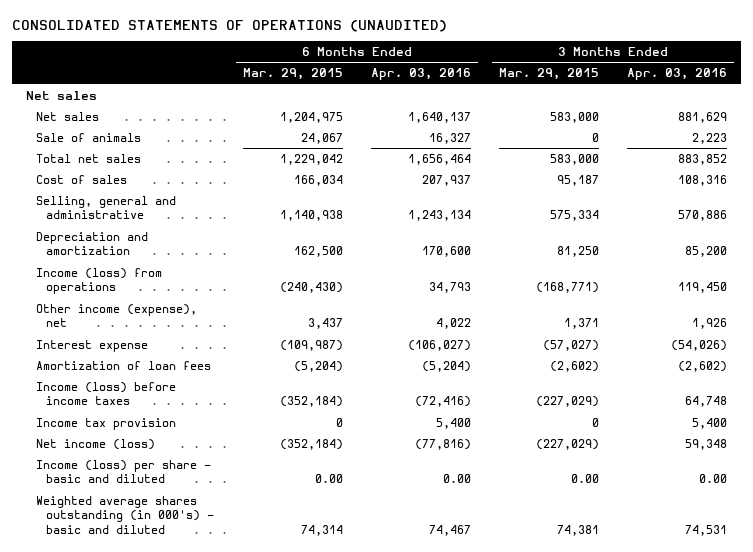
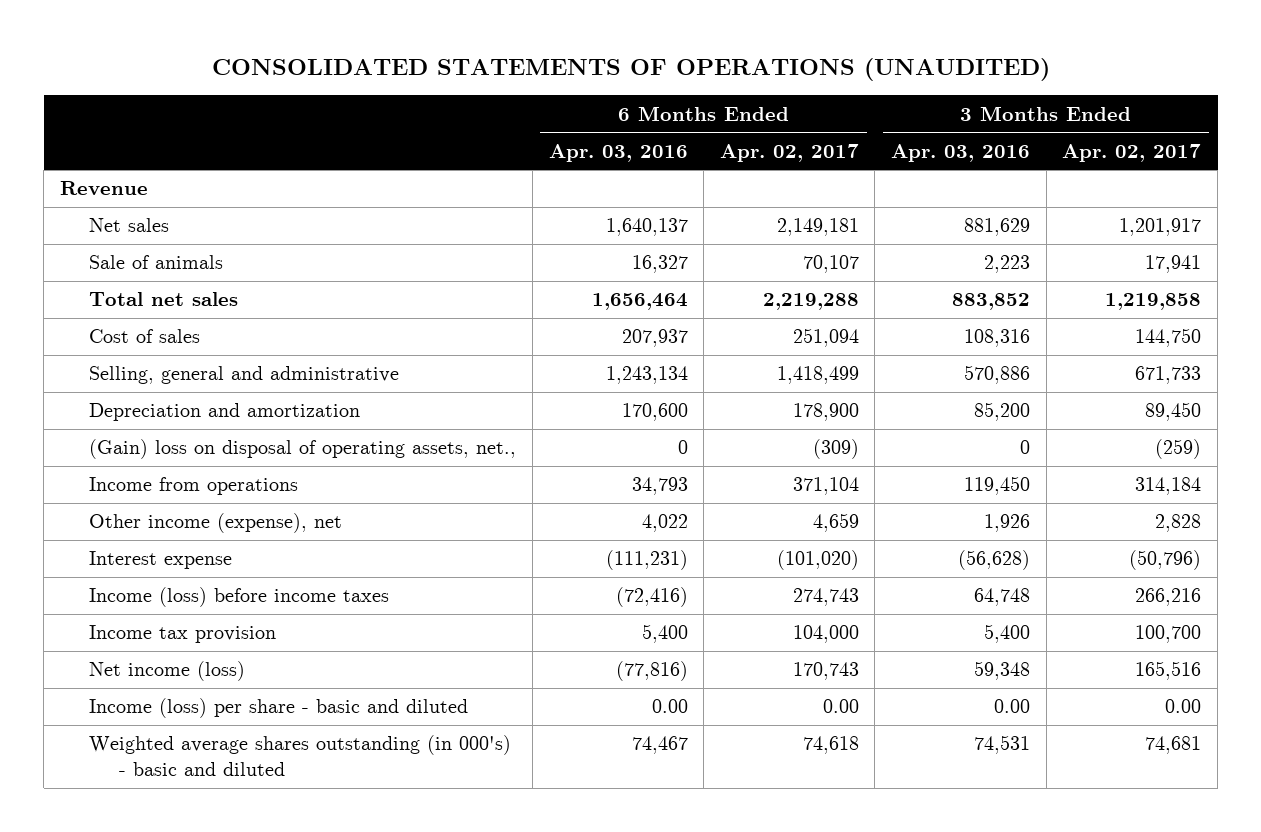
[242,68,343,81] Mar. 29, 2015 -> none
[498,68,599,81] Mar. 29, 2015 -> none
none -> [719,143,859,162] Apr. 02, 2017
none -> [1062,143,1202,162] Apr. 02, 2017
[26,90,98,100] Net sales -> none
none -> [59,181,148,196] Revenue
none -> [89,439,517,460] (Gain) loss on disposal of operating assets, net.,
[36,267,163,295] Income (loss) from operations -> [89,477,299,496] Income from operations
[36,360,212,370] Amortization of loan fees -> none
[407,339,471,351] (106,027) -> [605,550,688,571] (111,231)
[671,339,728,351] (54,026) -> [958,550,1031,571] (56,628)

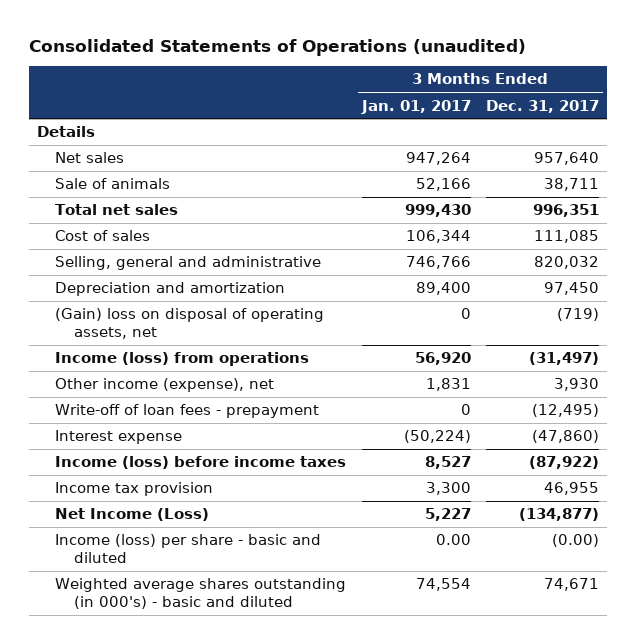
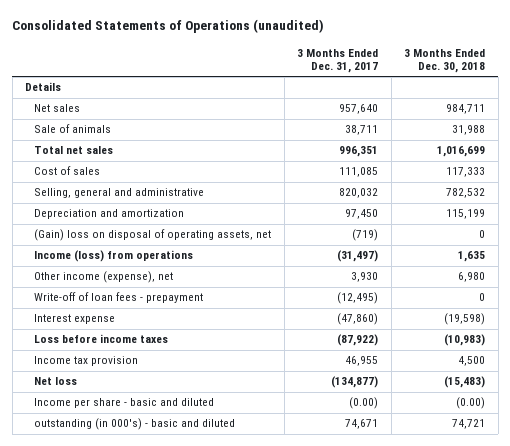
[360,99,471,114] Jan. 01, 2017 -> none
none -> [404,48,486,74] 3 Months Ended Dec. 30, 2018
[55,456,347,470] Income (loss) before income taxes -> [34,334,169,344] Loss before income taxes
[55,508,210,522] Net Income (Loss) -> [34,377,78,386] Net loss
[55,534,322,564] Income (loss) per share - basic and diluted -> [34,398,215,409] Income per share - basic and diluted
[55,578,347,610] Weighted average shares outstanding (in 000's) - basic and diluted -> [34,418,236,431] outstanding (in 000's) - basic and diluted

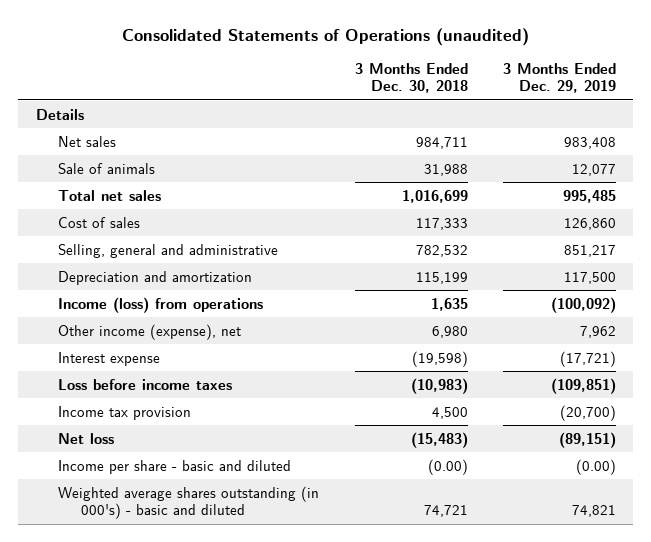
[297,48,379,74] 3 Months Ended Dec. 31, 2017 -> none
none -> [502,62,616,94] 3 Months Ended Dec. 29, 2019
[34,229,272,242] (Gain) loss on disposal of operating assets, net -> none
[34,292,204,304] Write-off of loan fees - prepayment -> none
[34,418,236,431] outstanding (in 000's) - basic and diluted -> [58,485,320,520] Weighted average shares outstanding (in 000's) - basic and diluted

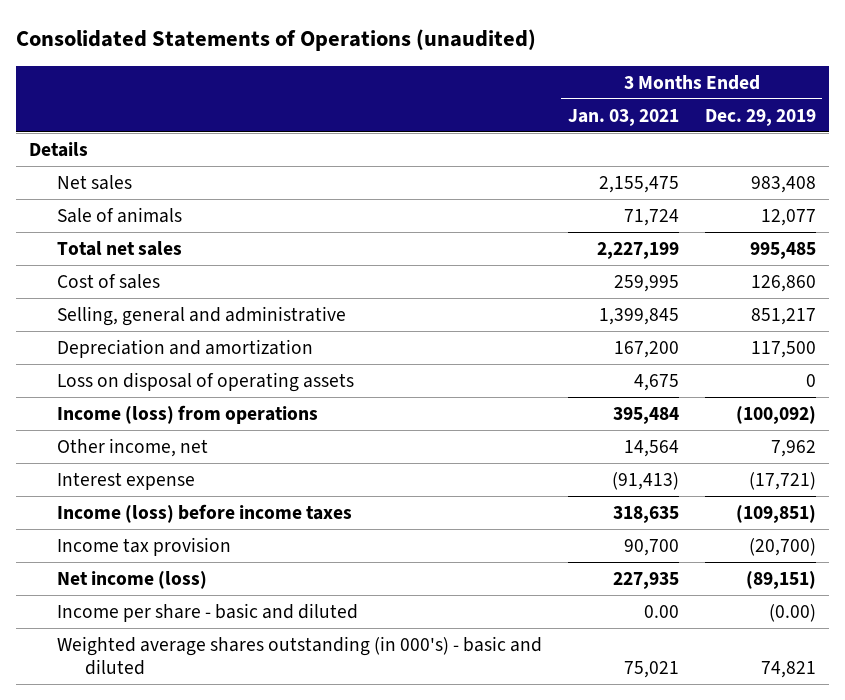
[354,62,468,94] 3 Months Ended Dec. 30, 2018 -> none
none -> [567,108,679,126] Jan. 03, 2021
none -> [56,371,354,392] Loss on disposal of operating assets
[58,323,242,340] Other income (expense), net -> [56,437,208,457] Other income, net
[58,378,233,390] Loss before income taxes -> [56,503,352,523] Income (loss) before income taxes
[58,432,115,444] Net loss -> [56,570,207,589] Net income (loss)

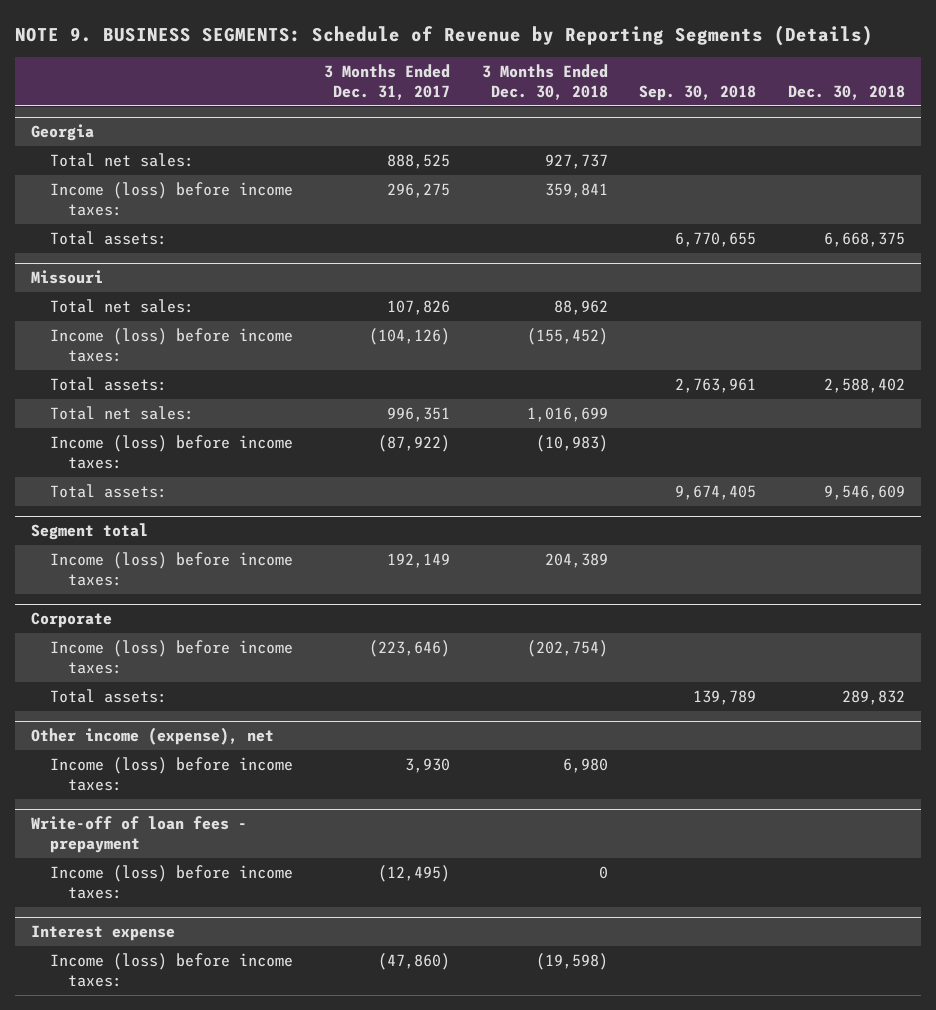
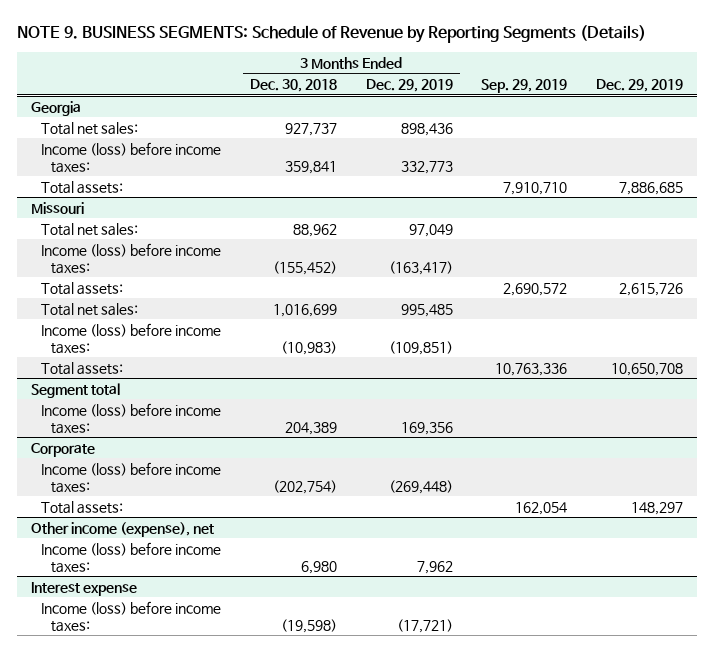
[324,63,451,101] 3 Months Ended Dec. 31, 2017 -> none
[639,85,757,102] Sep. 30, 2018 -> none
[787,85,905,101] Dec. 30, 2018 -> none
none -> [365,78,453,92] Dec. 29, 2019
none -> [481,78,568,93] Sep. 29, 2019
none -> [595,78,683,92] Dec. 29, 2019
[31,816,248,854] Write-off of loan fees - prepayment -> none
[49,865,293,900] Income (loss) before income taxes: -> none

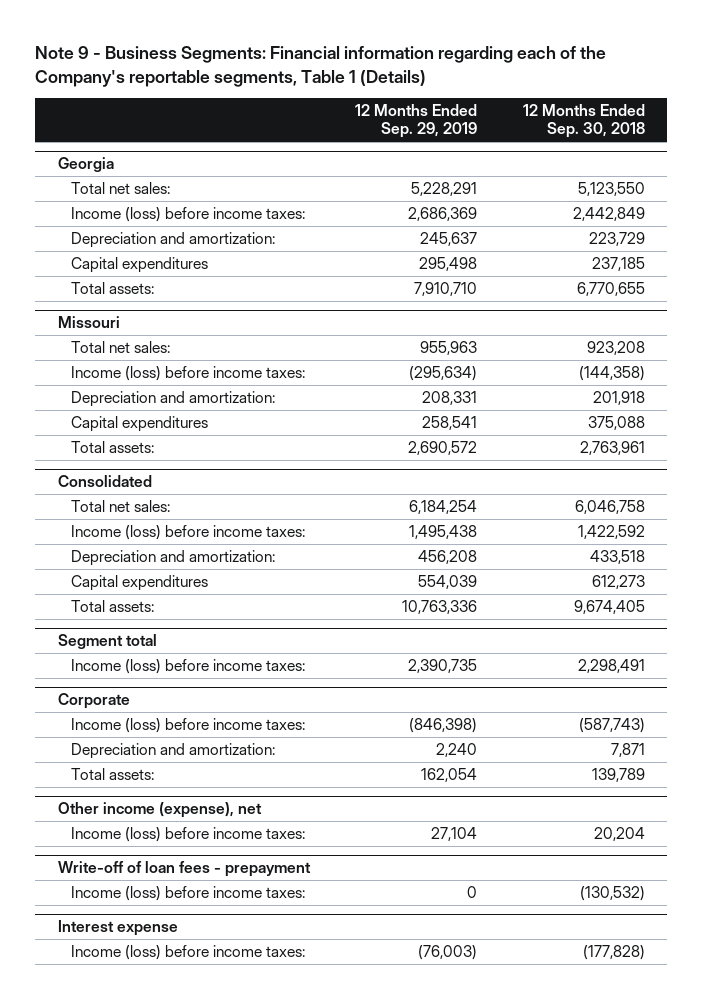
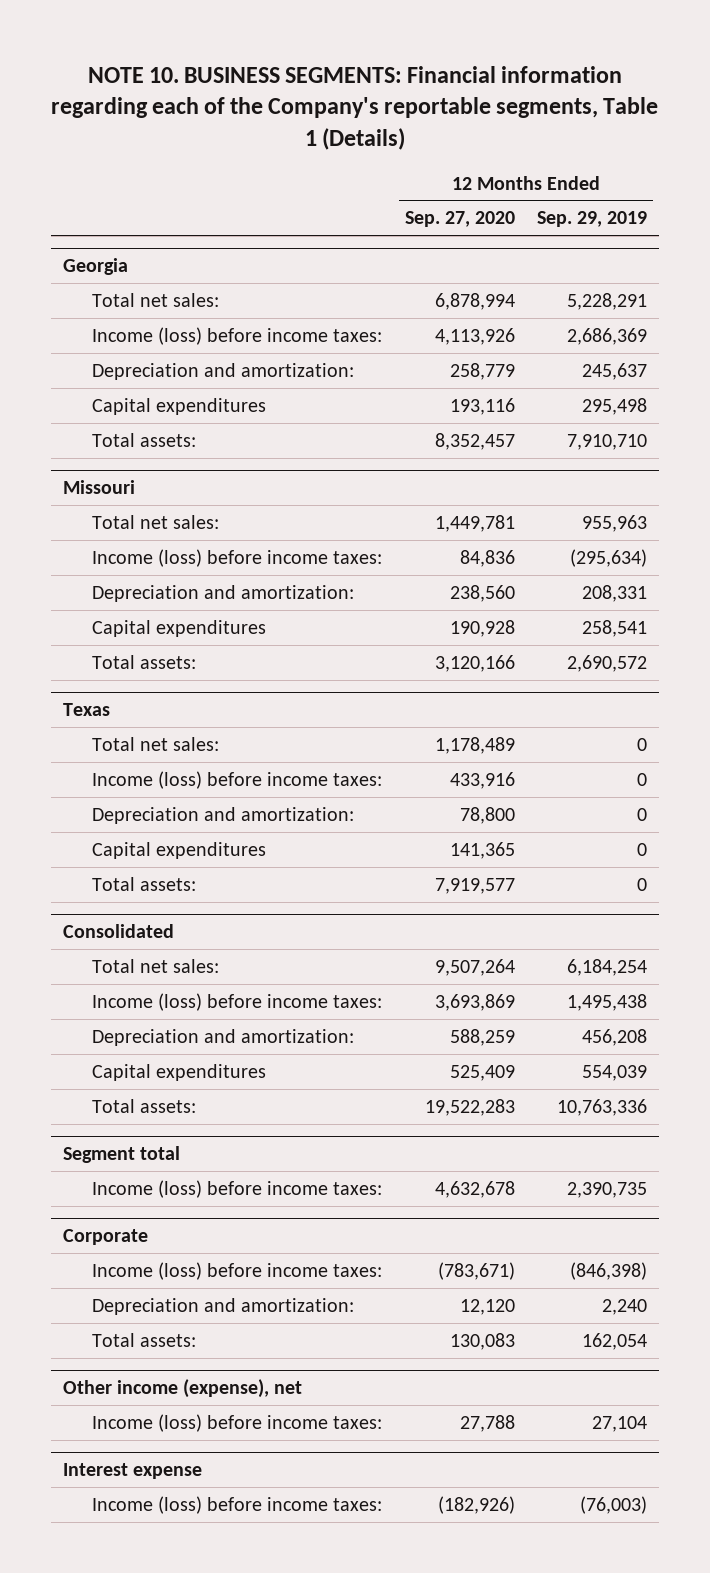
[35,45,607,87] Note 9 - Business Segments: Financial information regarding each of the Company's reportable segments, Table 1 (Details) -> [51,65,659,150] NOTE 10. BUSINESS SEGMENTS: Financial information regarding each of the Company's reportable segments, Table 1 (Details)
[522,104,645,139] 12 Months Ended Sep. 30, 2018 -> none
none -> [404,211,515,228] Sep. 27, 2020
none -> [62,703,110,717] Texas
none -> [91,736,219,751] Total net sales:
none -> [91,770,382,789] Income (loss) before income taxes:
none -> [91,806,354,824] Depreciation and amortization:
none -> [91,841,266,859] Capital expenditures
none -> [91,876,196,891] Total assets:
[57,861,311,878] Write-off of loan fees - prepayment -> none
[71,886,306,902] Income (loss) before income taxes: -> none

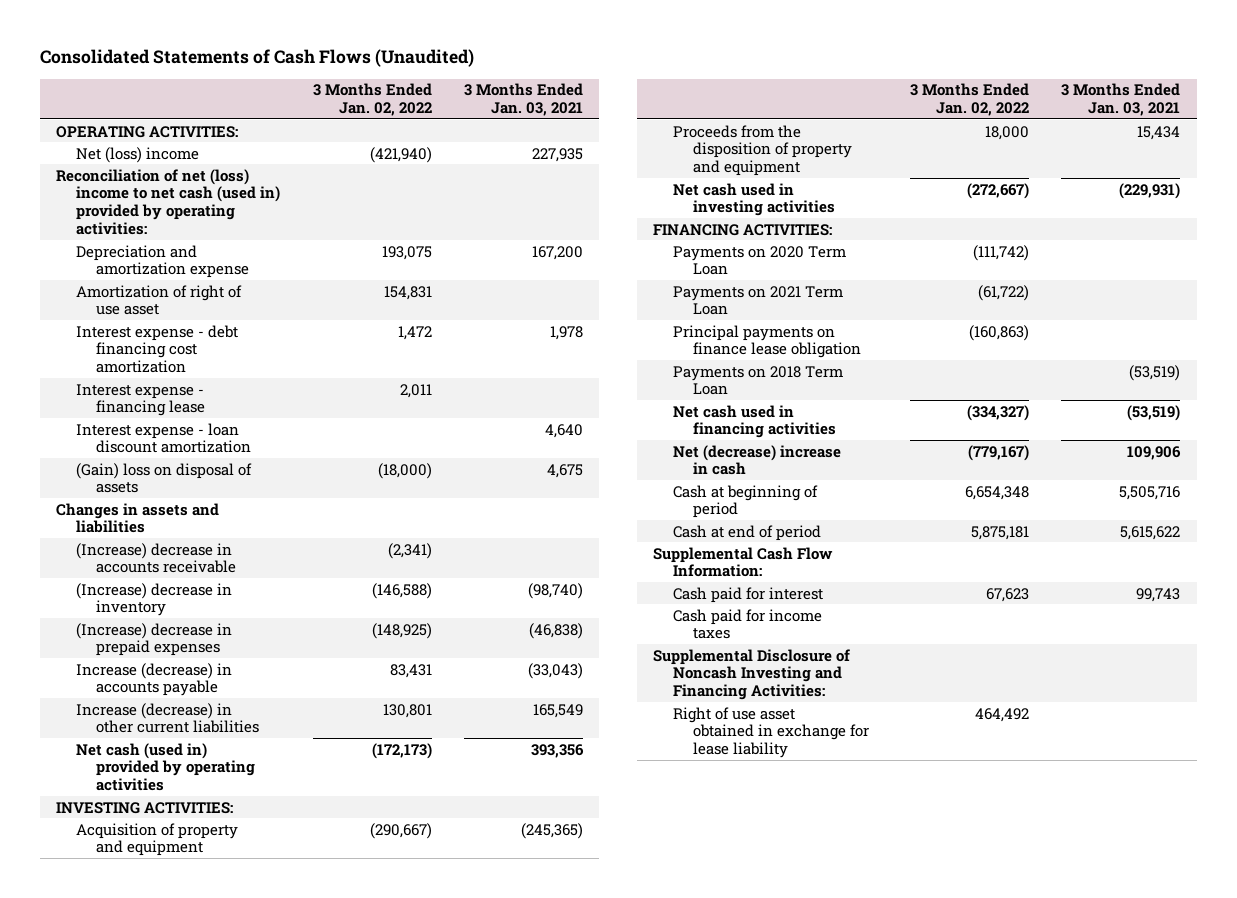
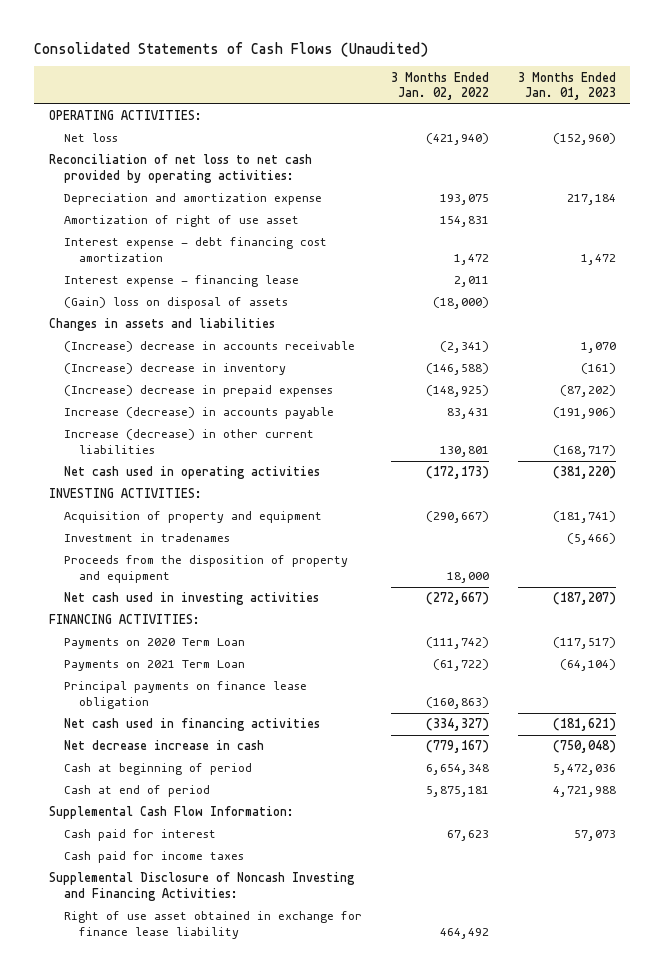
[464,83,584,116] 3 Months Ended Jan. 03, 2021 -> none
none -> [517,71,616,101] 3 Months Ended Jan. 01, 2023
[76,146,200,163] Net (loss) income -> [63,133,118,143] Net loss
[56,168,281,236] Reconciliation of net (loss) income to net cash (used in) provided by operating activities: -> [48,154,312,184] Reconciliation of net loss to net cash provided by operating activities:
[76,422,252,454] Interest expense - loan discount amortization -> none
[76,742,256,792] Net cash (used in) provided by operating activities -> [63,466,320,480] Net cash used in operating activities
none -> [63,533,230,543] Investment in tradenames
[673,365,844,396] Payments on 2018 Term Loan -> none
[673,444,842,476] Net (decrease) increase in cash -> [63,740,264,751] Net decrease increase in cash
[673,706,870,759] Right of use asset obtained in exchange for lease liability -> [63,911,362,940] Right of use asset obtained in exchange for finance lease liability

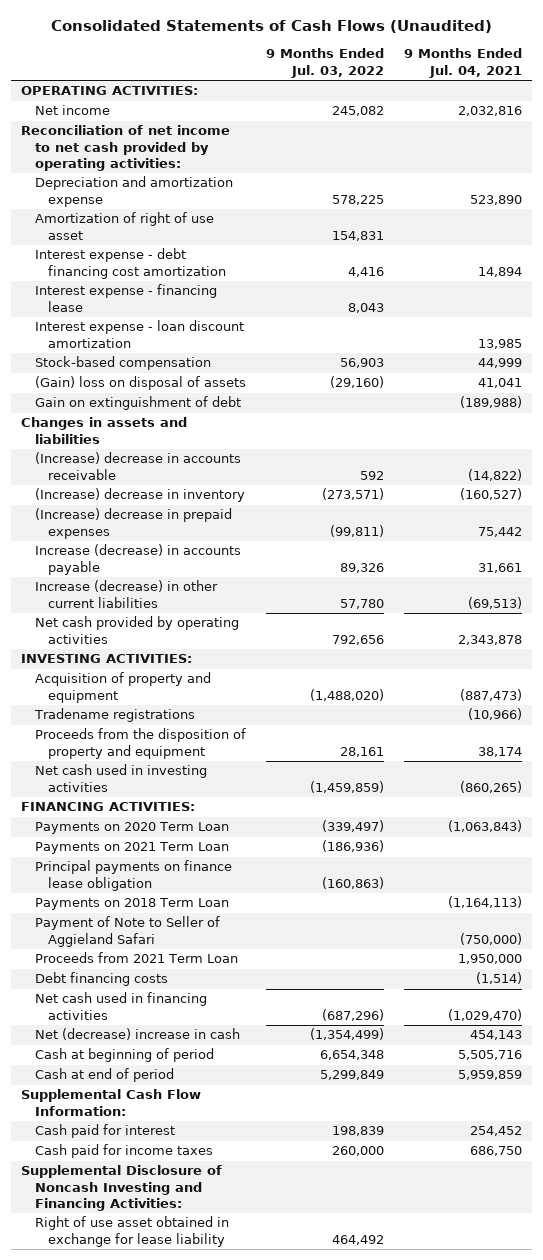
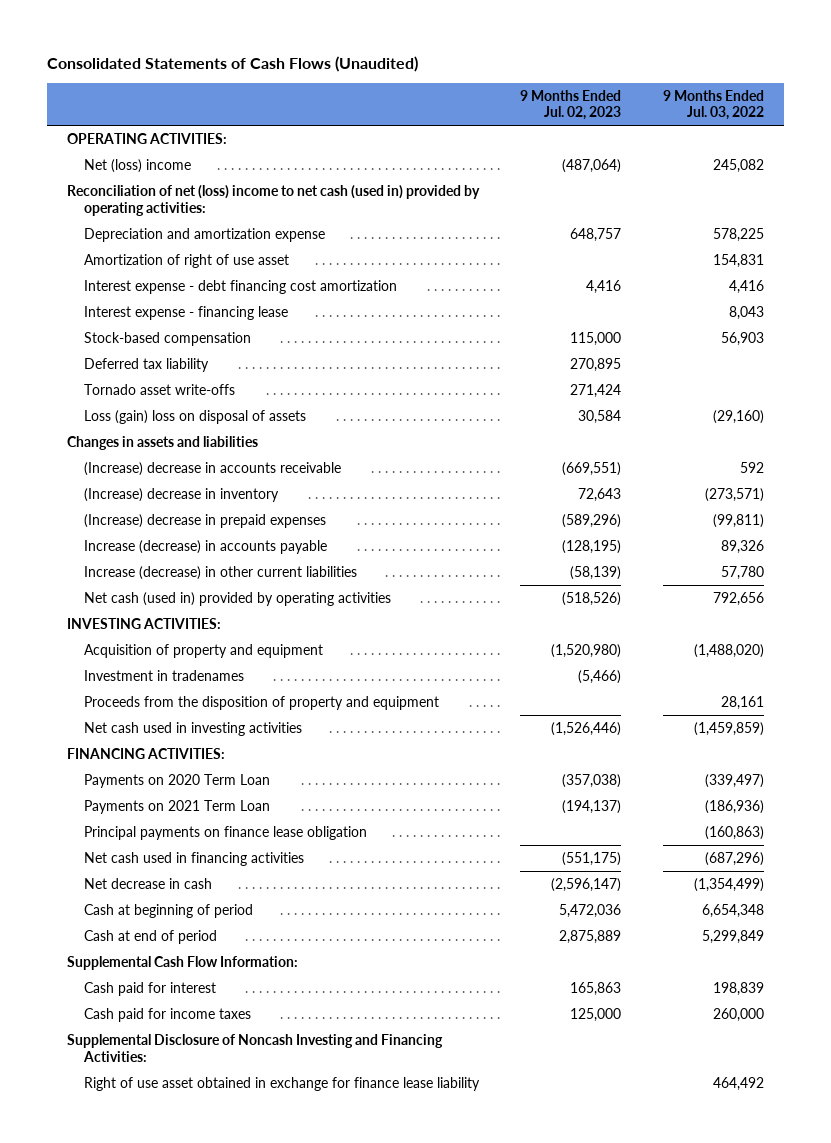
[403,48,522,78] 9 Months Ended Jul. 04, 2021 -> none
none -> [520,89,622,121] 9 Months Ended Jul. 02, 2023
[34,105,110,116] Net income -> [84,159,192,174] Net (loss) income
[21,125,231,172] Reconciliation of net income to net cash provided by operating activities: -> [67,185,481,216] Reconciliation of net (loss) income to net cash (used in) provided by operating activities:
[34,320,244,348] Interest expense - loan discount amortization -> none
[34,396,241,411] Gain on extinguishment of debt -> none
none -> [84,358,210,373] Deferred tax liability
none -> [84,384,236,396] Tornado asset write-offs
[34,376,246,391] (Gain) loss on disposal of assets -> [84,410,307,425] Loss (gain) loss on disposal of assets
[34,616,239,644] Net cash provided by operating activities -> [84,592,392,607] Net cash (used in) provided by operating activities
[33,708,195,723] Tradename registrations -> [84,670,245,682] Investment in tradenames
[34,898,229,911] Payments on 2018 Term Loan -> none
[34,916,220,947] Payment of Note to Seller of Aggieland Safari -> none
[34,952,238,964] Proceeds from 2021 Term Loan -> none
[34,972,168,987] Debt financing costs -> none
[34,1028,240,1041] Net (decrease) increase in cash -> [84,878,213,890] Net decrease in cash
[34,1216,229,1247] Right of use asset obtained in exchange for lease liability -> [84,1077,481,1092] Right of use asset obtained in exchange for finance lease liability

